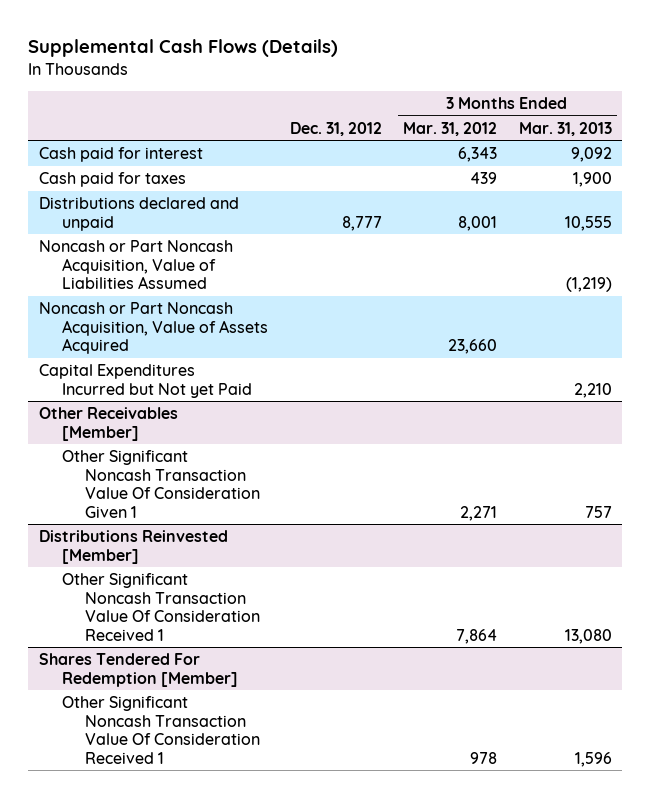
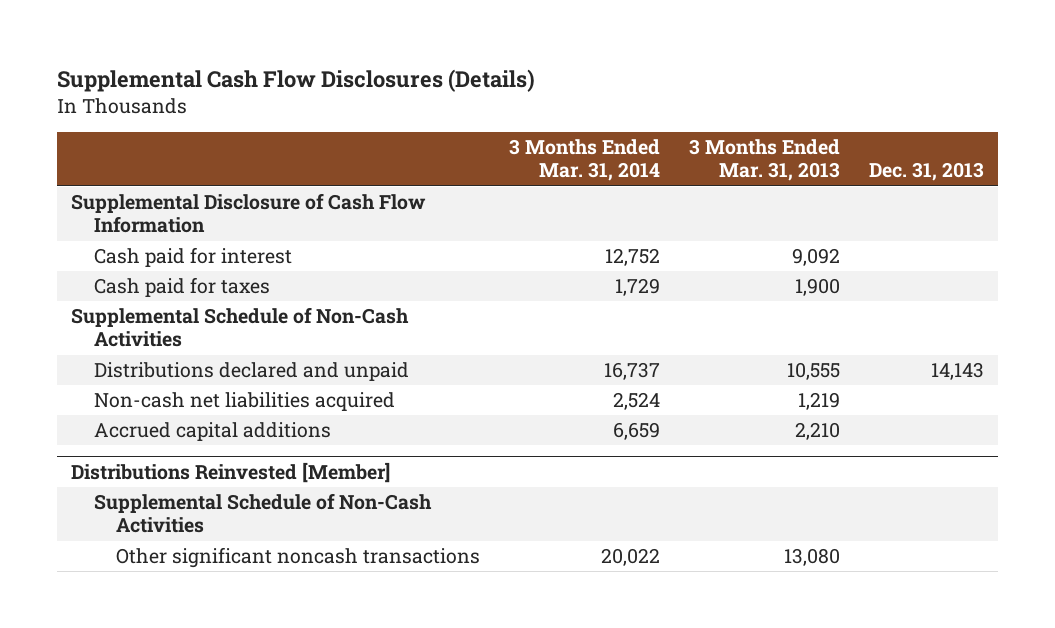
[28,39,339,58] Supplemental Cash Flows (Details) -> [56,68,535,92] Supplemental Cash Flow Disclosures (Details)
[289,121,382,136] Dec. 31, 2012 -> none
[403,121,498,136] Mar. 31, 2012 -> none
none -> [509,139,661,182] 3 Months Ended Mar. 31, 2014
none -> [868,162,984,182] Dec. 31, 2013
none -> [71,193,427,234] Supplemental Disclosure of Cash Flow Information
none -> [71,307,410,348] Supplemental Schedule of Non-Cash Activities
[38,240,233,290] Noncash or Part Noncash Acquisition, Value of Liabilities Assumed -> none
[38,302,269,355] Noncash or Part Noncash Acquisition, Value of Assets Acquired -> none
[38,407,178,441] Other Receivables [Member] -> none
[62,450,261,518] Other Significant Noncash Transaction Value Of Consideration Given 1 -> none
none -> [93,392,395,412] Non-cash net liabilities acquired
[38,364,253,398] Capital Expenditures Incurred but Not yet Paid -> [93,422,331,442] Accrued capital additions
[38,653,239,687] Shares Tendered For Redemption [Member] -> none
[62,696,261,764] Other Significant Noncash Transaction Value Of Consideration Received 1 -> none
none -> [93,493,432,534] Supplemental Schedule of Non-Cash Activities
[62,573,261,641] Other Significant Noncash Transaction Value Of Consideration Received 1 -> [116,547,481,569] Other significant noncash transactions

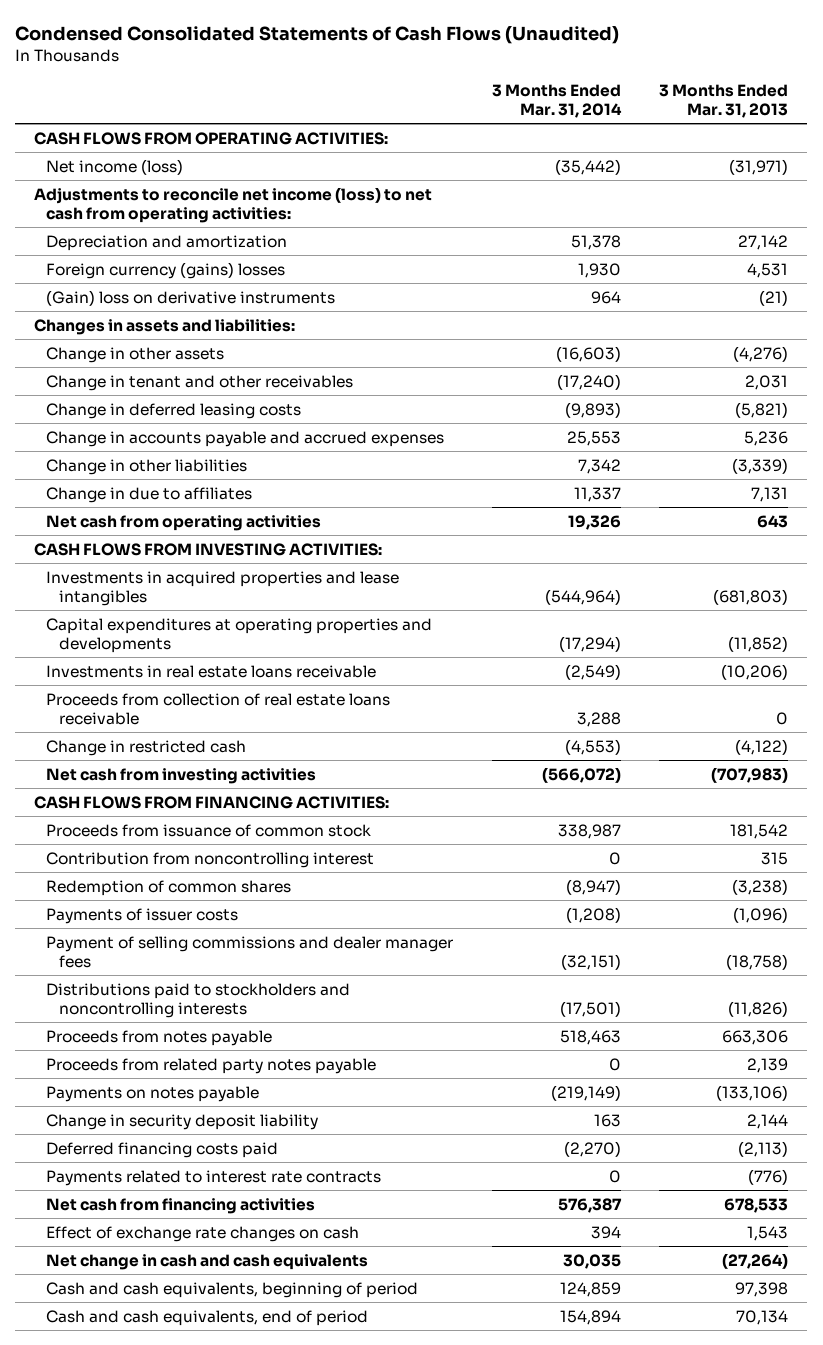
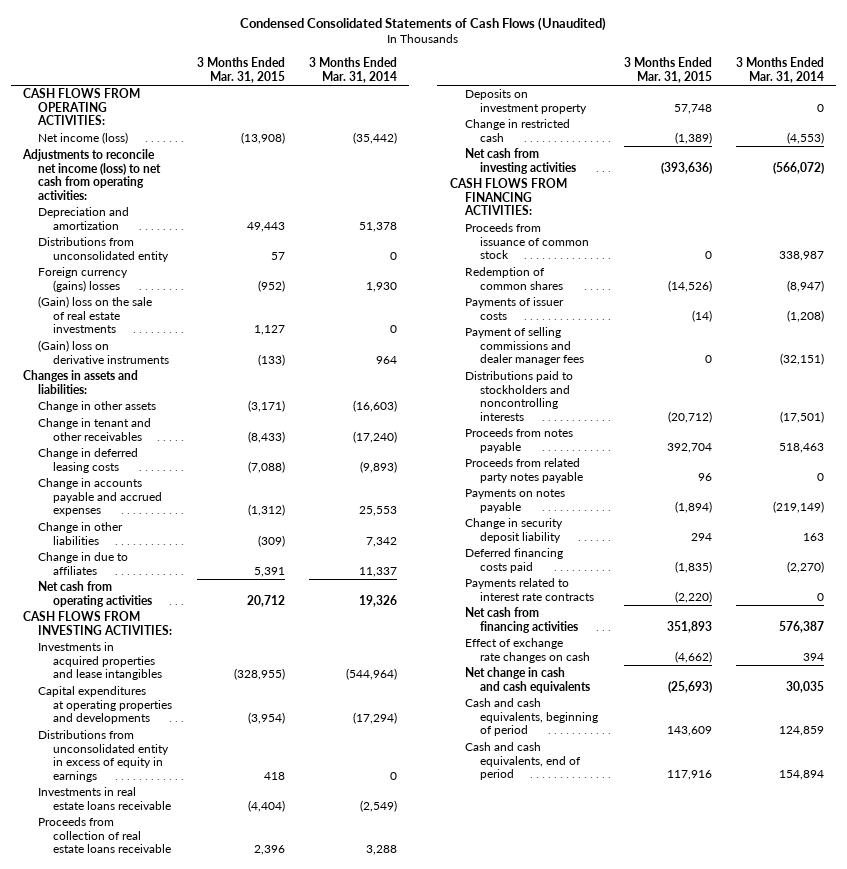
[659,83,789,119] 3 Months Ended Mar. 31, 2013 -> none
none -> [196,57,285,83] 3 Months Ended Mar. 31, 2015
none -> [38,237,170,262] Distributions from unconsolidated entity
none -> [38,296,153,334] (Gain) loss on the sale of real estate investments
none -> [38,730,170,782] Distributions from unconsolidated entity in excess of equity in earnings
none -> [464,89,588,114] Deposits on investment property
[46,851,375,868] Contribution from noncontrolling interest -> none

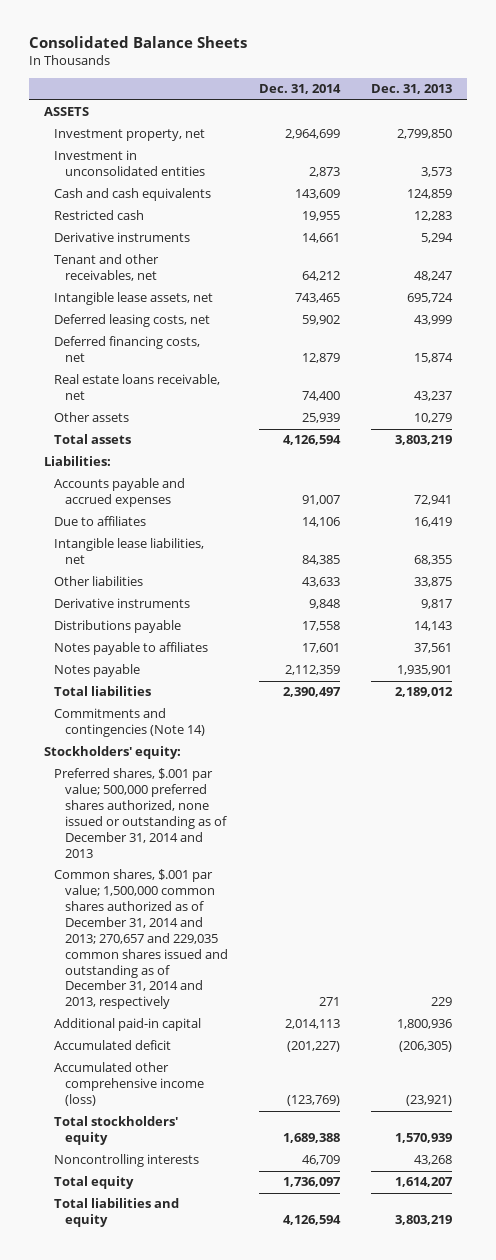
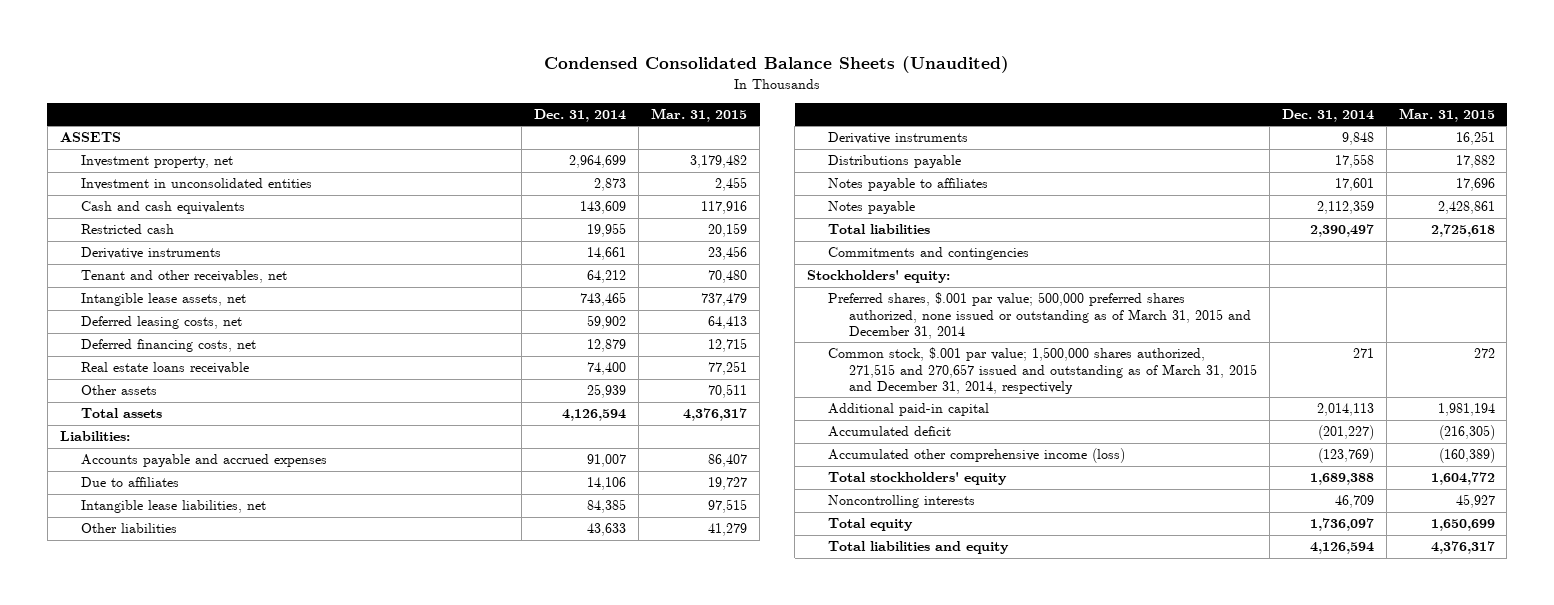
[28,36,247,49] Consolidated Balance Sheets -> [544,56,1010,74] Condensed Consolidated Balance Sheets (Unaudited)
[370,84,452,95] Dec. 31, 2013 -> none
none -> [651,107,748,122] Mar. 31, 2015
[54,374,221,401] Real estate loans receivable, net -> [80,362,249,375] Real estate loans receivable
[54,708,205,738] Commitments and contingencies (Note 14) -> [828,247,1030,261] Commitments and contingencies
[54,768,227,858] Preferred shares, $.001 par value; 500,000 preferred shares authorized, none issued or outstanding as of December 31, 2014 and 2013 -> [828,292,1251,339] Preferred shares, $.001 par value; 500,000 preferred shares authorized, none issued or outstanding as of March 31, 2015 and December 31, 2014
[54,869,228,1010] Common shares, $.001 par value; 1,500,000 common shares authorized as of December 31, 2014 and 2013; 270,657 and 229,035 common shares issued and outstanding as of December 31, 2014 and 2013, respectively -> [828,347,1257,394] Common stock, $.001 par value; 1,500,000 shares authorized, 271,515 and 270,657 issued and outstanding as of March 31, 2015 and December 31, 2014, respectively

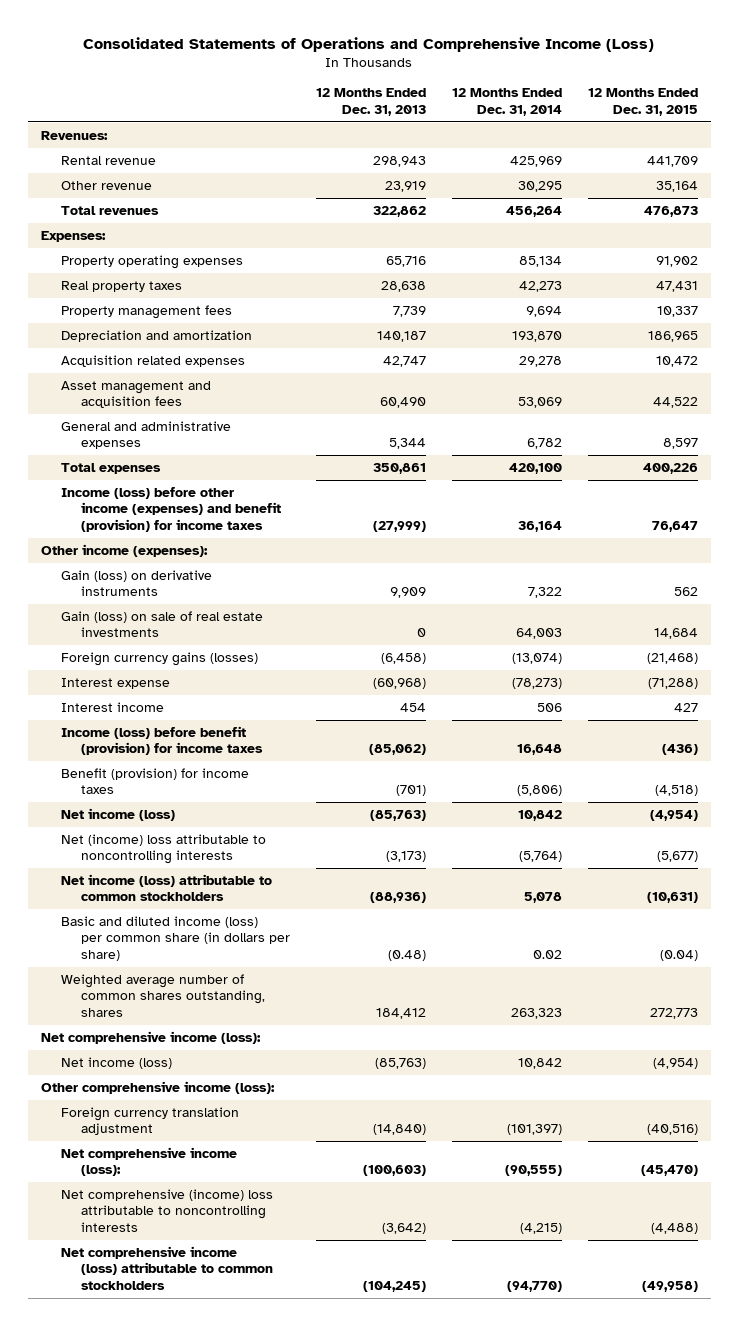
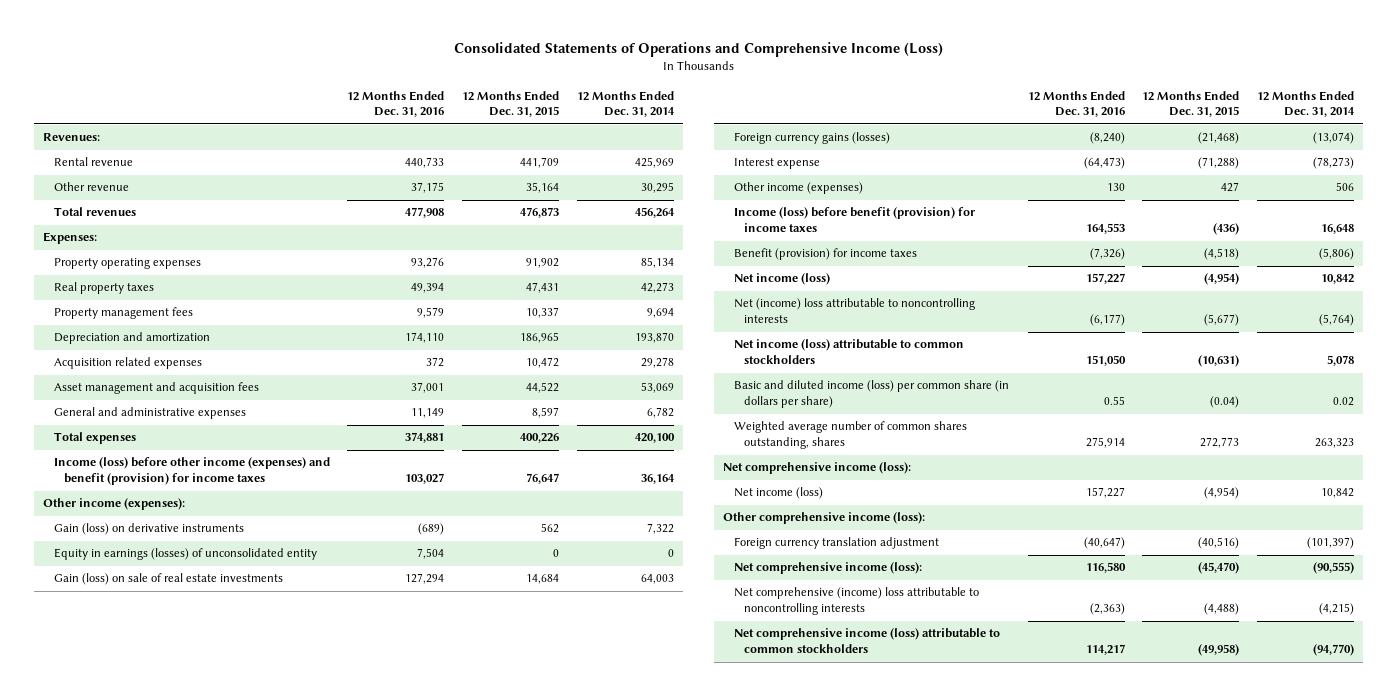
[315,88,426,116] 12 Months Ended Dec. 31, 2013 -> none
none -> [347,90,445,118] 12 Months Ended Dec. 31, 2016
none -> [53,548,317,561] Equity in earnings (losses) of unconsolidated entity
[61,701,165,712] Interest income -> [733,182,863,195] Other income (expenses)

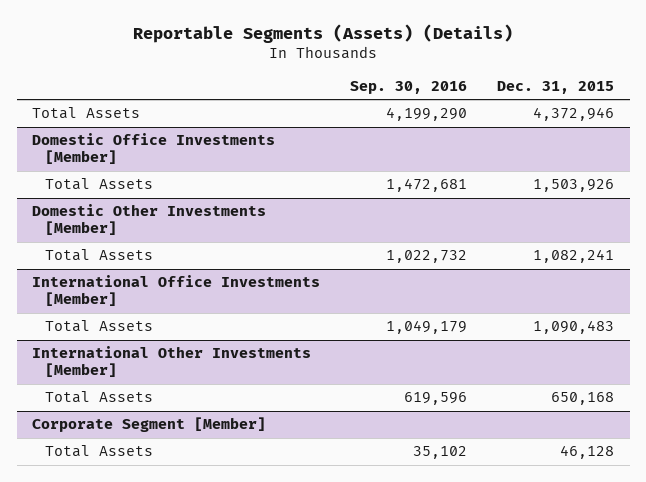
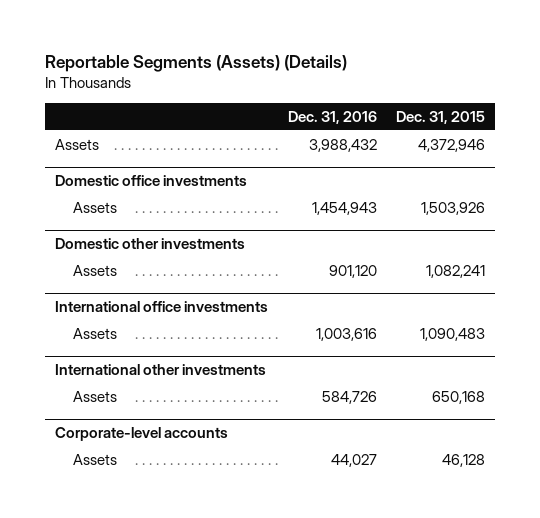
[350,80,468,94] Sep. 30, 2016 -> none
none -> [287,110,377,124] Dec. 31, 2016
[31,107,140,120] Total Assets -> [54,138,99,150] Assets
[31,133,275,165] Domestic Office Investments [Member] -> [54,175,247,187] Domestic office investments
[45,178,154,191] Total Assets -> [72,201,117,213] Assets
[31,204,266,236] Domestic Other Investments [Member] -> [54,238,245,250] Domestic other investments
[45,249,154,262] Total Assets -> [72,264,117,276] Assets
[31,275,320,307] International Office Investments [Member] -> [54,301,268,313] International office investments
[45,320,154,333] Total Assets -> [72,327,117,339] Assets
[31,346,311,378] International Other Investments [Member] -> [54,364,266,376] International other investments
[45,391,154,404] Total Assets -> [72,390,117,402] Assets
[31,417,266,433] Corporate Segment [Member] -> [54,427,228,442] Corporate-level accounts
[45,445,154,458] Total Assets -> [72,453,117,465] Assets

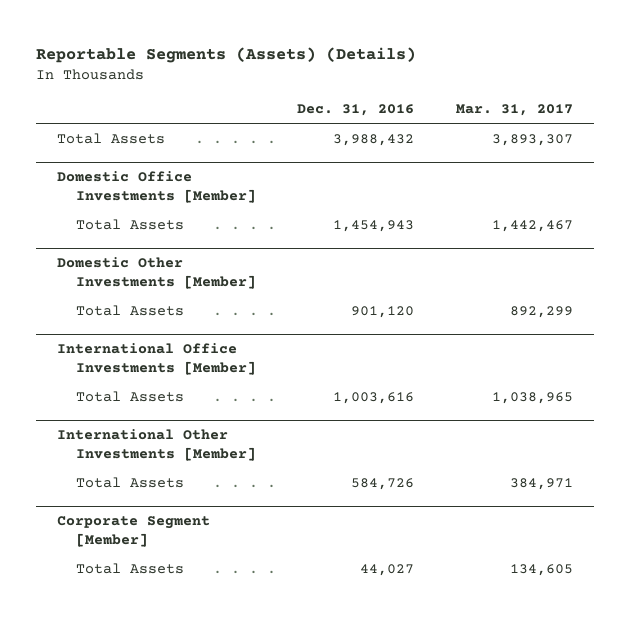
[396,110,486,124] Dec. 31, 2015 -> none
none -> [455,104,573,117] Mar. 31, 2017
[54,138,99,150] Assets -> [56,132,165,144] Total Assets
[54,175,247,187] Domestic office investments -> [56,171,256,204] Domestic Office Investments [Member]
[72,201,117,213] Assets -> [75,218,184,230] Total Assets
[54,238,245,250] Domestic other investments -> [56,257,256,290] Domestic Other Investments [Member]
[72,264,117,276] Assets -> [75,304,184,316] Total Assets
[54,301,268,313] International office investments -> [56,343,256,376] International Office Investments [Member]
[72,327,117,339] Assets -> [75,390,184,402] Total Assets
[54,364,266,376] International other investments -> [56,429,256,462] International Other Investments [Member]
[72,390,117,402] Assets -> [75,476,184,488] Total Assets
[54,427,228,442] Corporate-level accounts -> [56,516,210,548] Corporate Segment [Member]
[72,453,117,465] Assets -> [75,562,184,574] Total Assets

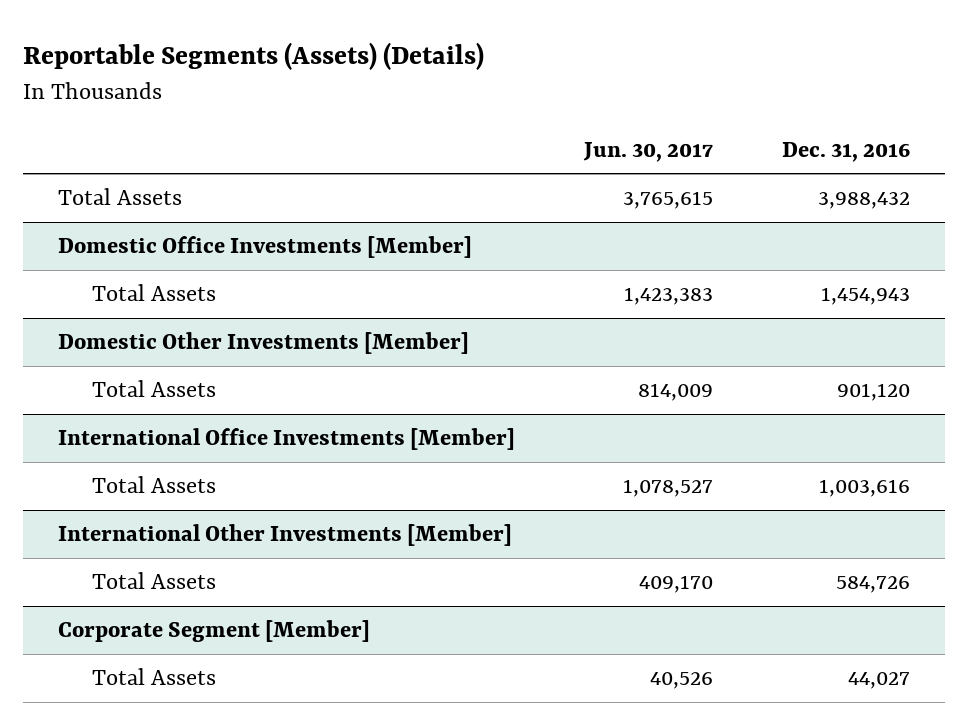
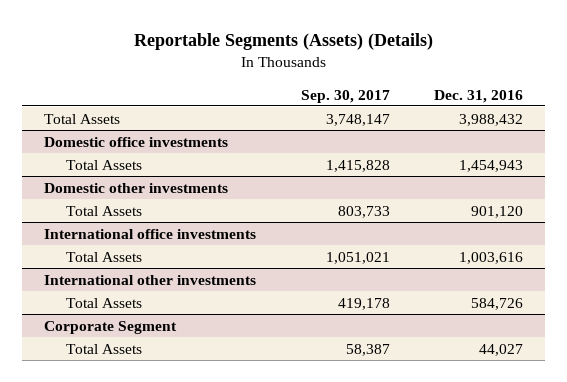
[582,141,713,162] Jun. 30, 2017 -> none
none -> [300,89,390,103] Sep. 30, 2017
[57,236,472,259] Domestic Office Investments [Member] -> [44,136,229,147] Domestic office investments
[57,332,469,355] Domestic Other Investments [Member] -> [44,182,229,193] Domestic other investments
[57,428,515,451] International Office Investments [Member] -> [44,228,257,239] International office investments
[57,524,512,547] International Other Investments [Member] -> [44,274,257,285] International other investments
[57,620,370,643] Corporate Segment [Member] -> [44,320,178,334] Corporate Segment

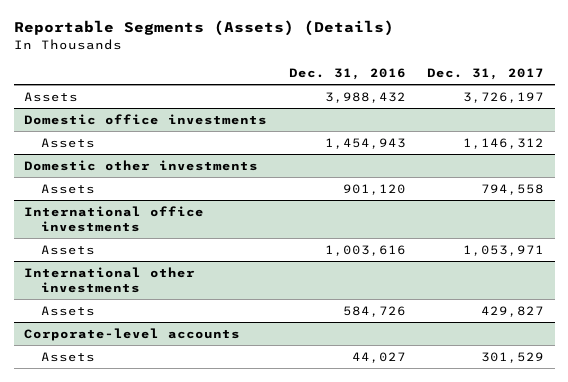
[300,89,390,103] Sep. 30, 2017 -> none
none -> [427,67,545,80] Dec. 31, 2017
[44,113,121,124] Total Assets -> [24,91,79,102] Assets
[65,159,142,170] Total Assets -> [40,137,95,148] Assets
[65,205,142,216] Total Assets -> [40,183,95,194] Assets
[65,251,142,262] Total Assets -> [40,244,95,255] Assets
[65,297,142,308] Total Assets -> [40,305,95,316] Assets
[44,320,178,334] Corporate Segment -> [24,327,241,341] Corporate-level accounts
[65,343,142,354] Total Assets -> [40,351,95,362] Assets

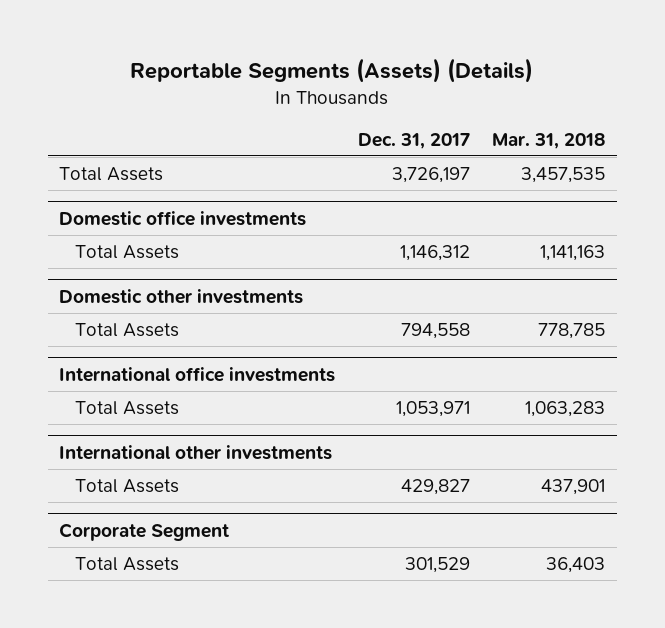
[288,67,406,80] Dec. 31, 2016 -> none
none -> [492,132,606,149] Mar. 31, 2018
[24,91,79,102] Assets -> [59,166,164,181] Total Assets
[40,137,95,148] Assets -> [74,244,179,259] Total Assets
[40,183,95,194] Assets -> [74,322,179,337] Total Assets
[40,244,95,255] Assets -> [74,400,179,415] Total Assets
[40,305,95,316] Assets -> [74,478,179,493] Total Assets
[24,327,241,341] Corporate-level accounts -> [59,522,230,541] Corporate Segment
[40,351,95,362] Assets -> [74,556,179,571] Total Assets

